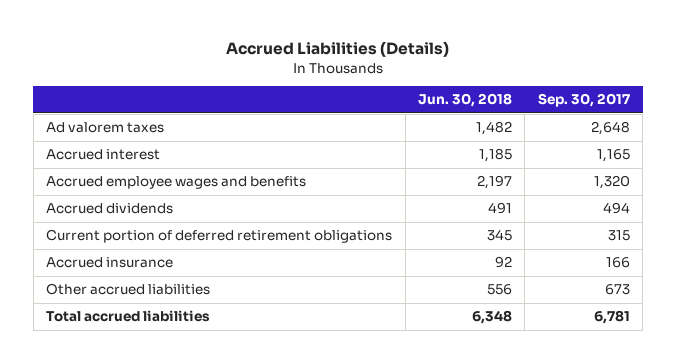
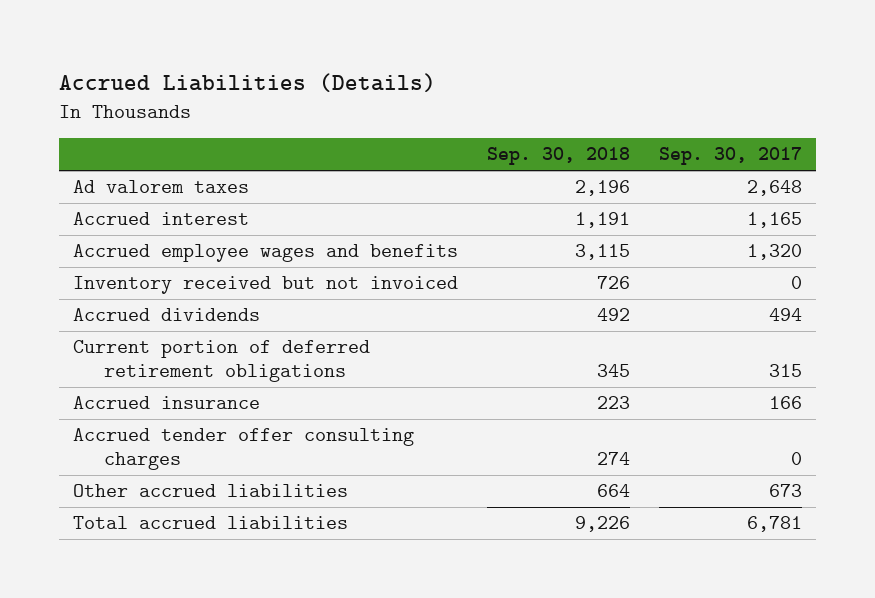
[417,93,512,108] Jun. 30, 2018 -> none
none -> [486,147,630,166] Sep. 30, 2018
none -> [73,276,459,295] Inventory received but not invoiced
none -> [73,428,415,471] Accrued tender offer consulting charges

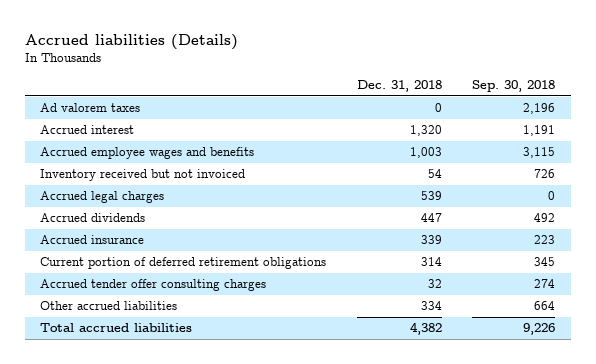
[58,73,436,93] Accrued Liabilities (Details) -> [25,33,239,50] Accrued liabilities (Details)
[658,147,802,166] Sep. 30, 2017 -> none
none -> [356,80,442,93] Dec. 31, 2018
none -> [40,191,165,204] Accrued legal charges
[73,340,371,383] Current portion of deferred retirement obligations -> [40,257,327,270] Current portion of deferred retirement obligations

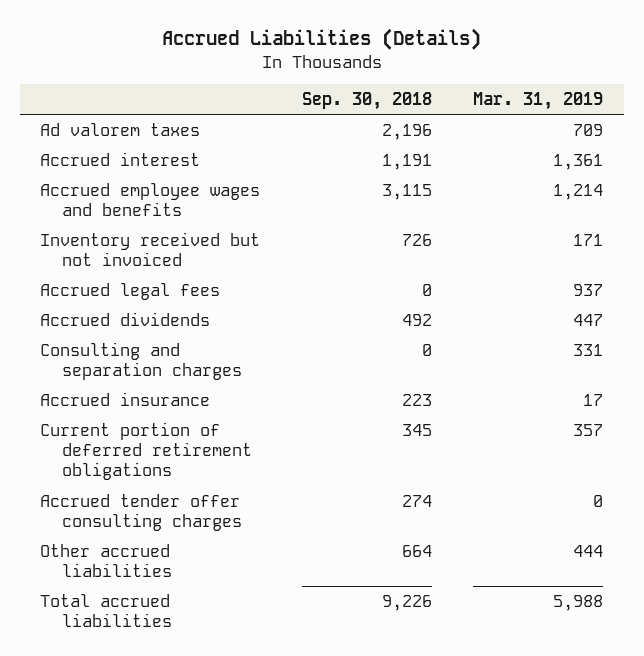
[25,33,239,50] Accrued liabilities (Details) -> [161,28,481,51] Accrued Liabilities (Details)
[356,80,442,93] Dec. 31, 2018 -> none
none -> [473,92,604,111] Mar. 31, 2019
[40,191,165,204] Accrued legal charges -> [40,282,221,300] Accrued legal fees
none -> [40,341,242,381] Consulting and separation charges

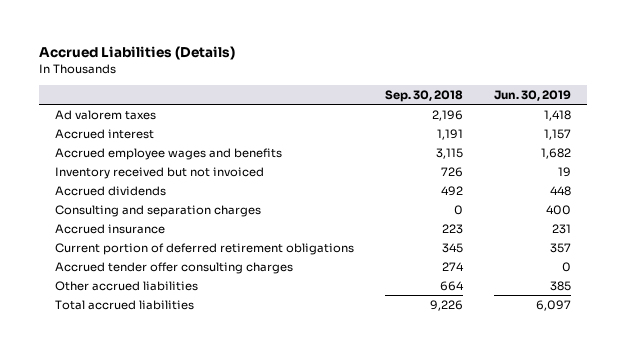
[473,92,604,111] Mar. 31, 2019 -> none
none -> [494,89,572,101] Jun. 30, 2019
[40,282,221,300] Accrued legal fees -> none

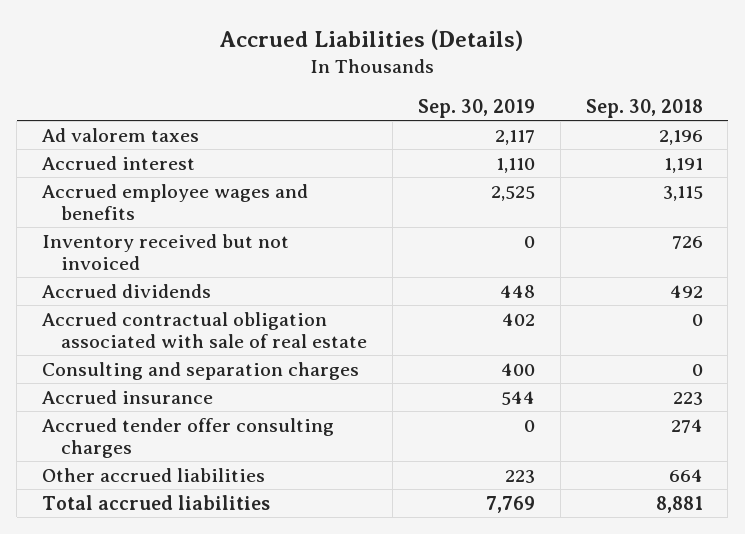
[494,89,572,101] Jun. 30, 2019 -> none
none -> [417,99,535,119] Sep. 30, 2019
none -> [42,311,368,349] Accrued contractual obligation associated with sale of real estate
[54,242,354,255] Current portion of deferred retirement obligations -> none
[430,299,464,311] 9,226 -> [655,495,703,513] 8,881

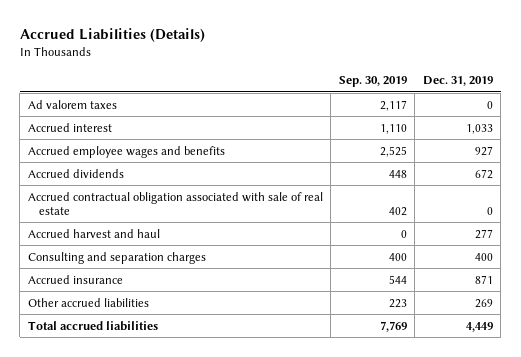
[585,99,703,119] Sep. 30, 2018 -> none
none -> [422,76,493,87] Dec. 31, 2019
[42,233,290,271] Inventory received but not invoiced -> none
none -> [27,228,160,238] Accrued harvest and haul
[42,417,335,459] Accrued tender offer consulting charges -> none

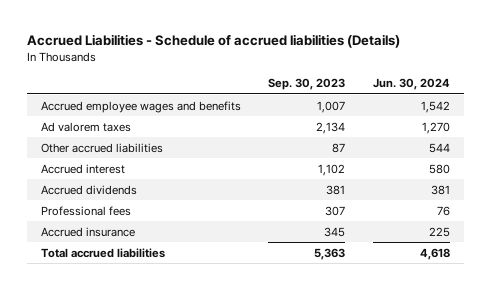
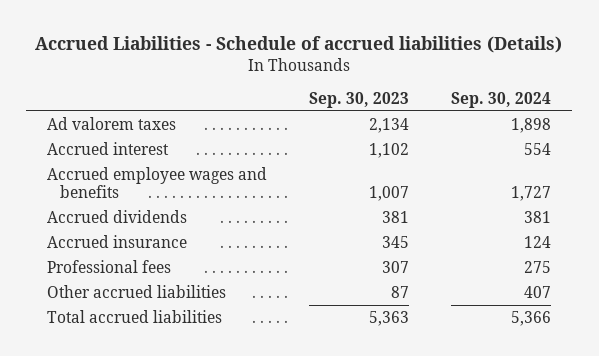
[373,78,451,91] Jun. 30, 2024 -> none
none -> [451,92,552,109] Sep. 30, 2024
[40,100,241,113] Accrued employee wages and benefits -> [47,166,268,198] Accrued employee wages and benefits
[40,205,131,216] Professional fees -> [47,259,172,273] Professional fees
[40,142,163,153] Other accrued liabilities -> [47,284,227,298] Other accrued liabilities

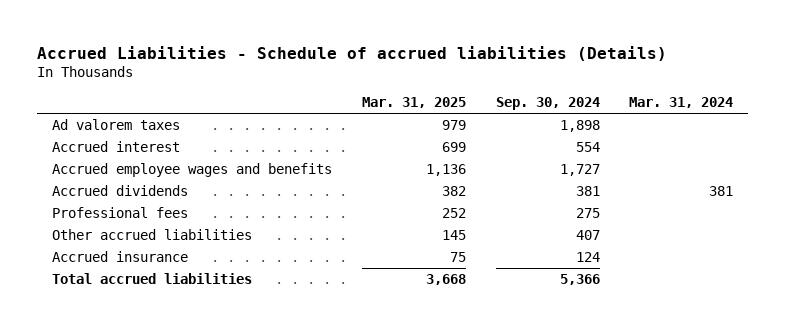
[309,92,410,109] Sep. 30, 2023 -> none
none -> [361,97,466,109] Mar. 31, 2025
none -> [629,97,734,109] Mar. 31, 2024
[47,234,188,248] Accrued insurance -> [52,251,189,263] Accrued insurance

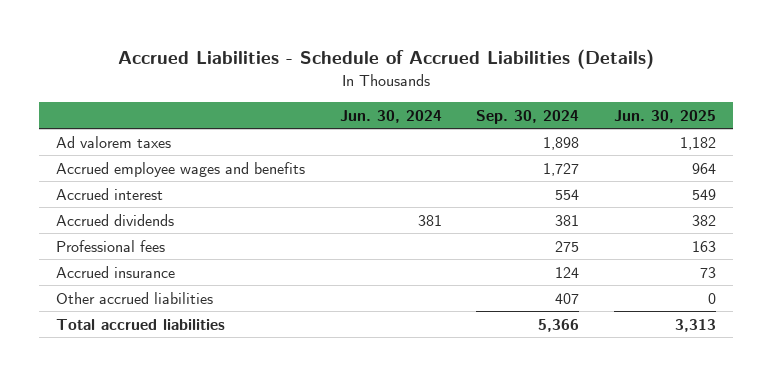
[37,45,668,61] Accrued Liabilities - Schedule of accrued liabilities (Details) -> [118,49,655,70] Accrued Liabilities - Schedule of Accrued Liabilities (Details)
[361,97,466,109] Mar. 31, 2025 -> none
[629,97,734,109] Mar. 31, 2024 -> none
none -> [339,109,442,123] Jun. 30, 2024
none -> [613,109,716,123] Jun. 30, 2025
[52,141,181,153] Accrued interest -> [56,187,164,200] Accrued interest
[52,229,253,241] Other accrued liabilities -> [56,291,214,304] Other accrued liabilities

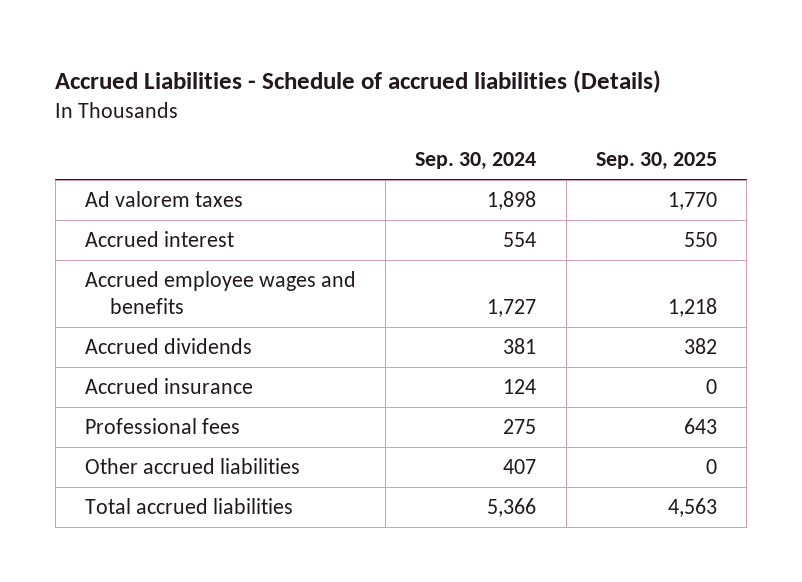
[118,49,655,70] Accrued Liabilities - Schedule of Accrued Liabilities (Details) -> [55,69,662,93] Accrued Liabilities - Schedule of accrued liabilities (Details)
[339,109,442,123] Jun. 30, 2024 -> none
[613,109,716,123] Jun. 30, 2025 -> none
none -> [595,152,717,171] Sep. 30, 2025
[56,161,306,177] Accrued employee wages and benefits -> [84,270,356,314] Accrued employee wages and benefits
[56,239,166,252] Professional fees -> [84,417,240,434] Professional fees

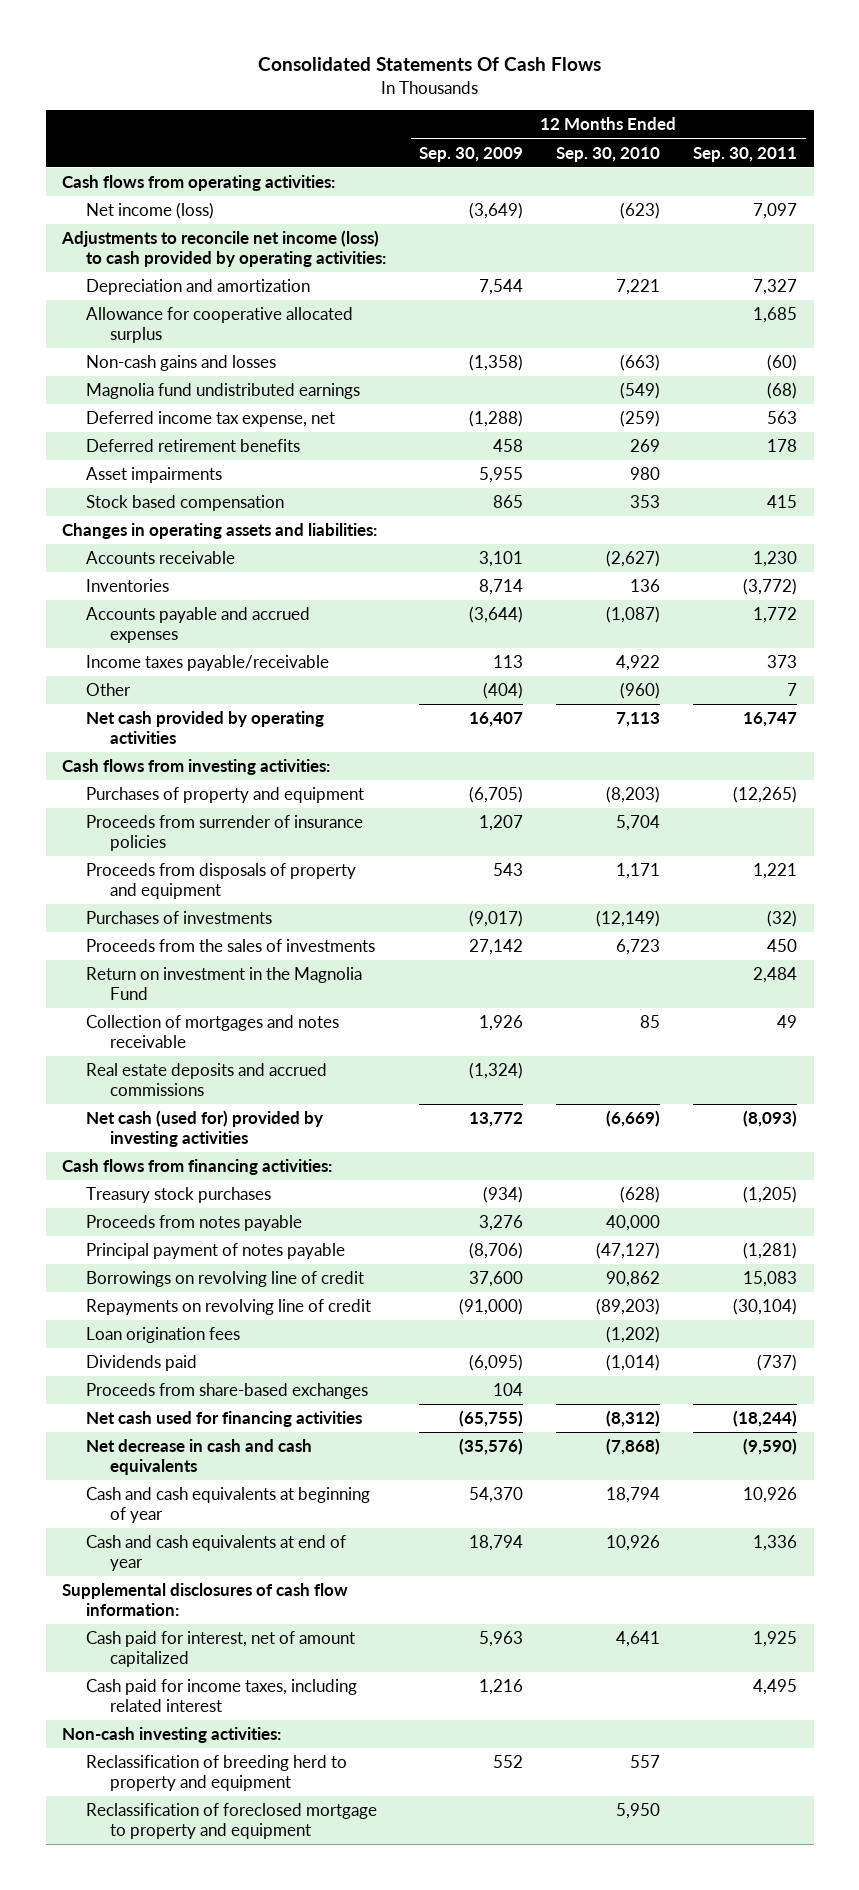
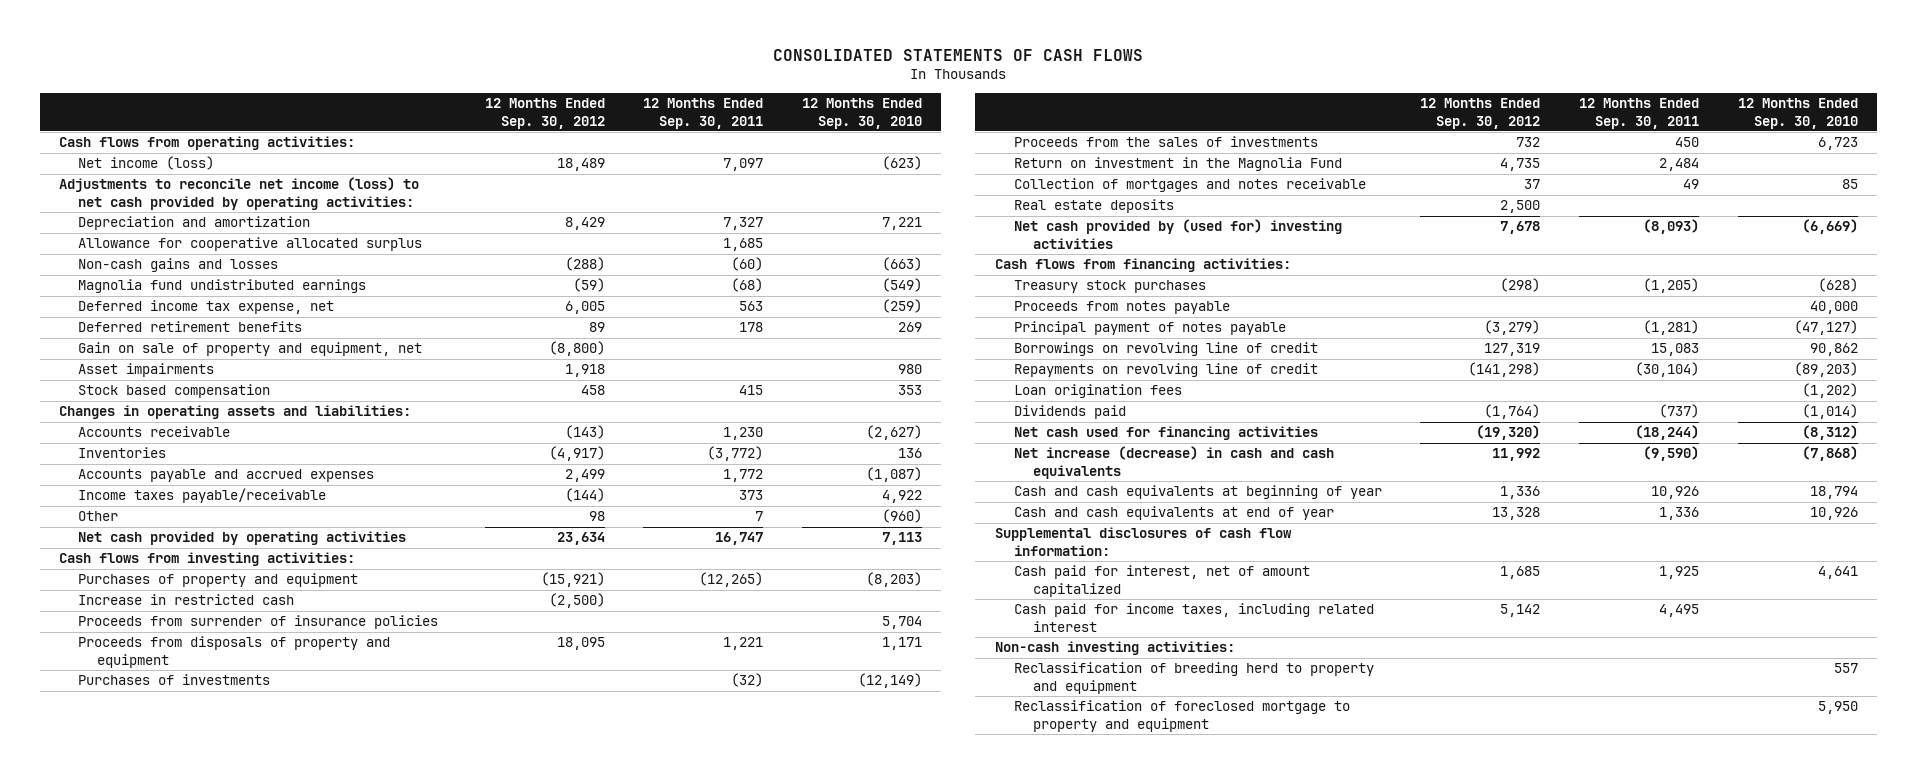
[257,57,601,72] Consolidated Statements Of Cash Flows -> [773,48,1144,61] CONSOLIDATED STATEMENTS OF CASH FLOWS
[419,146,524,162] Sep. 30, 2009 -> none
none -> [484,98,605,129] 12 Months Ended Sep. 30, 2012
[61,230,386,267] Adjustments to reconcile net income (loss) to cash provided by operating activities: -> [58,177,419,210] Adjustments to reconcile net income (loss) to net cash provided by operating activities:
none -> [77,342,422,357] Gain on sale of property and equipment, net
none -> [77,594,294,606] Increase in restricted cash
[85,1063,327,1096] Real estate deposits and accrued commissions -> [1013,199,1174,214] Real estate deposits
[85,1110,323,1147] Net cash (used for) provided by investing activities -> [1013,219,1342,249] Net cash provided by (used for) investing activities
[85,1383,368,1400] Proceeds from share-based exchanges -> none
[85,1439,312,1475] Net decrease in cash and cash equivalents -> [1013,446,1334,479] Net increase (decrease) in cash and cash equivalents

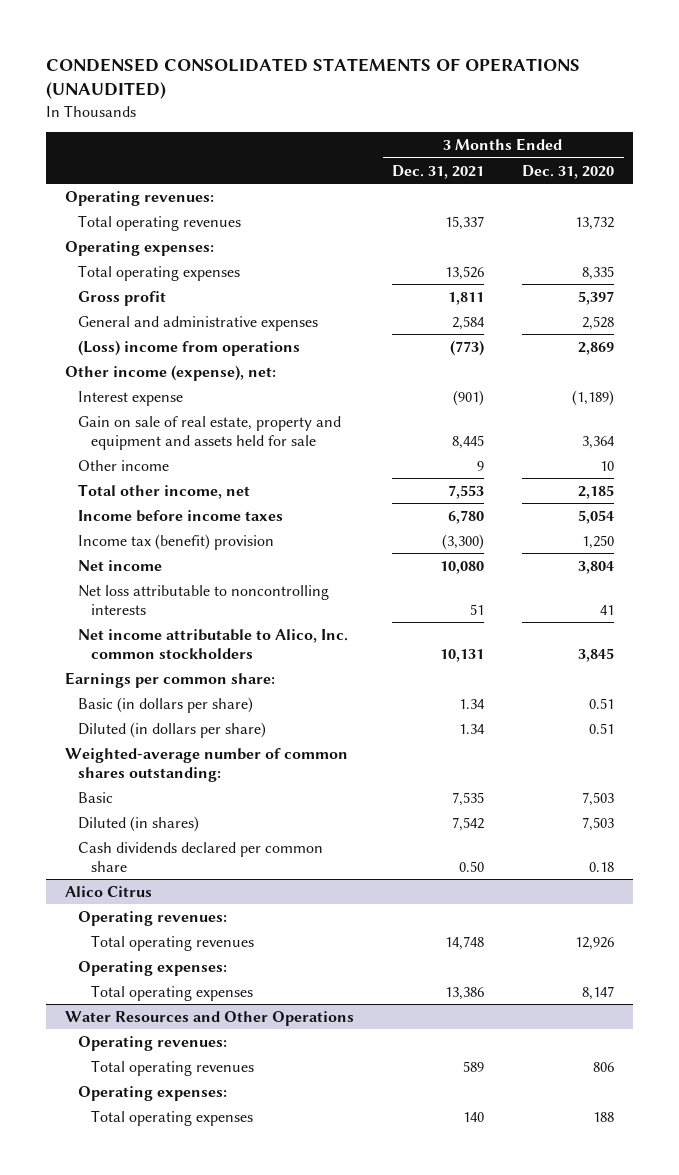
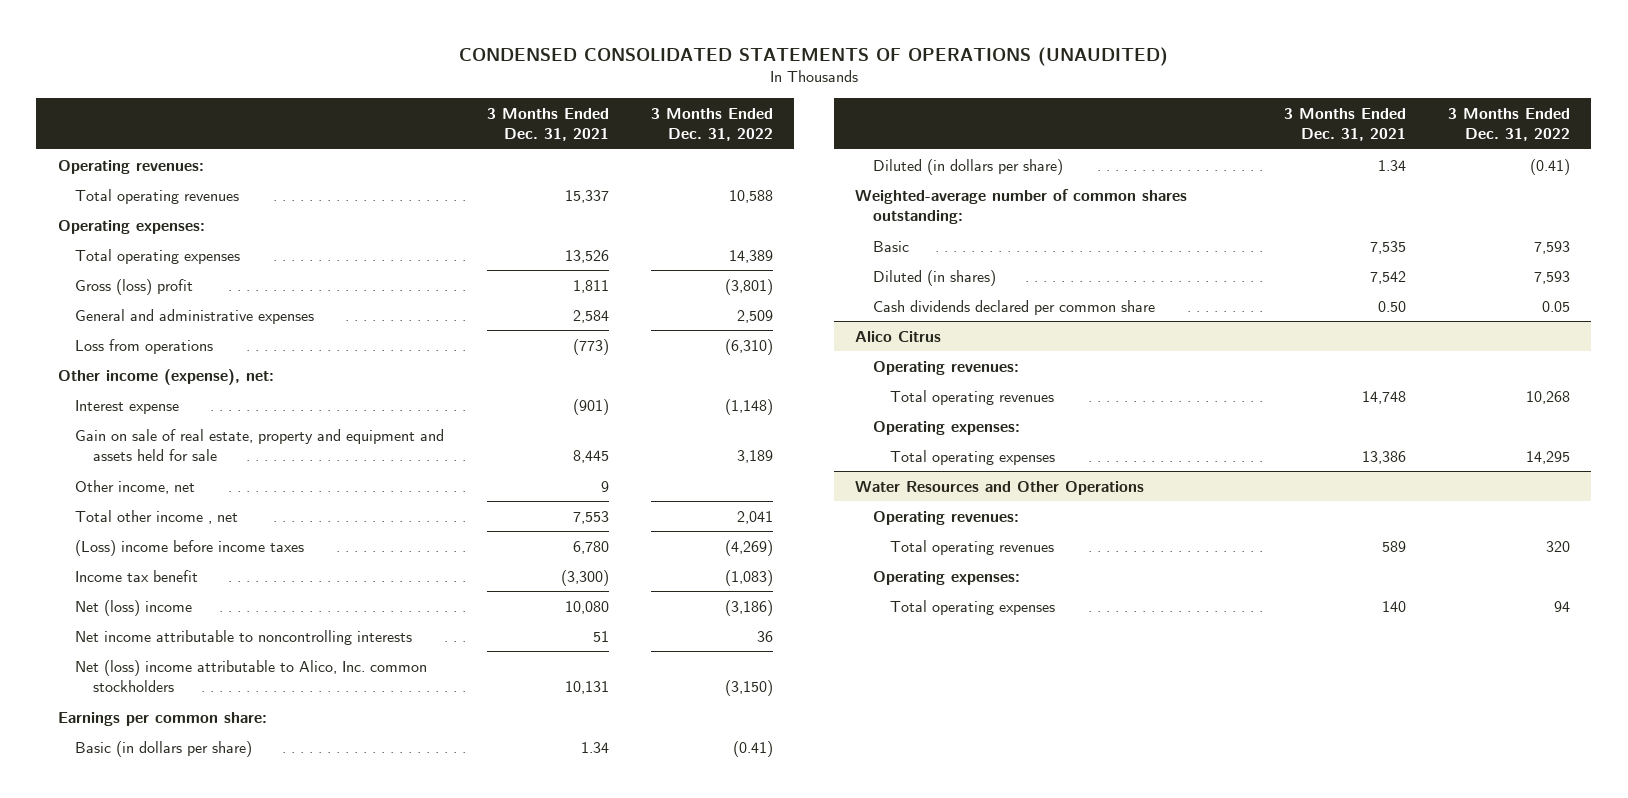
[522,164,615,179] Dec. 31, 2020 -> none
none -> [650,107,773,142] 3 Months Ended Dec. 31, 2022
[77,290,166,306] Gross profit -> [75,278,194,295] Gross (loss) profit
[77,339,300,356] (Loss) income from operations -> [75,338,214,354] Loss from operations
[77,459,169,471] Other income -> [75,479,196,494] Other income, net
[77,483,250,499] Total other income, net -> [75,509,239,524] Total other income , net
[77,509,283,522] Income before income taxes -> [75,539,305,556] (Loss) income before income taxes
[77,533,274,550] Income tax (benefit) provision -> [75,569,199,582] Income tax benefit
[77,559,162,571] Net income -> [75,599,193,616] Net (loss) income
[77,584,329,615] Net loss attributable to noncontrolling interests -> [75,629,413,645] Net income attributable to noncontrolling interests
[77,628,348,659] Net income attributable to Alico, Inc. common stockholders -> [75,659,428,693] Net (loss) income attributable to Alico, Inc. common stockholders

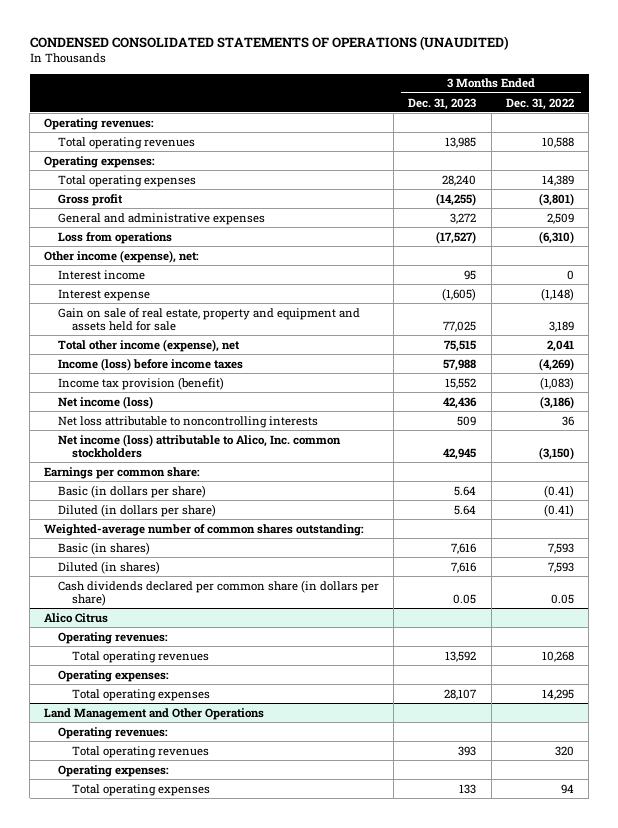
[486,107,609,142] 3 Months Ended Dec. 31, 2021 -> none
none -> [408,97,477,110] Dec. 31, 2023
[75,278,194,295] Gross (loss) profit -> [57,193,123,206] Gross profit
none -> [57,269,145,280] Interest income
[75,479,196,494] Other income, net -> none
[75,509,239,524] Total other income , net -> [57,338,240,352] Total other income (expense), net
[75,539,305,556] (Loss) income before income taxes -> [57,357,243,371] Income (loss) before income taxes
[75,569,199,582] Income tax benefit -> [57,376,224,390] Income tax provision (benefit)
[75,599,193,616] Net (loss) income -> [57,395,153,409] Net income (loss)
[75,629,413,645] Net income attributable to noncontrolling interests -> [57,415,318,428] Net loss attributable to noncontrolling interests
[75,659,428,693] Net (loss) income attributable to Alico, Inc. common stockholders -> [57,433,341,459] Net income (loss) attributable to Alico, Inc. common stockholders
[872,240,909,252] Basic -> [57,541,150,555] Basic (in shares)
[872,299,1155,315] Cash dividends declared per common share -> [57,579,379,607] Cash dividends declared per common share (in dollars per share)
[854,480,1144,495] Water Resources and Other Operations -> none
none -> [44,707,265,720] Land Management and Other Operations

